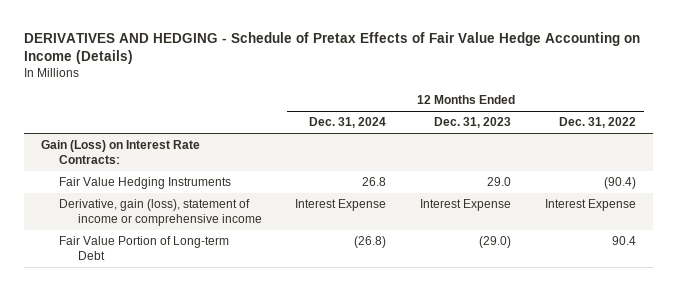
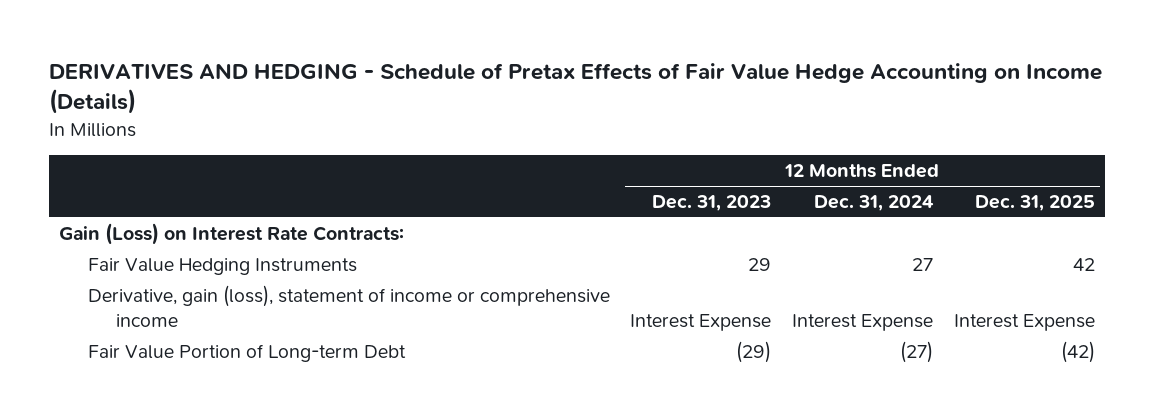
[558,117,636,129] Dec. 31, 2022 -> none
none -> [974,195,1095,212] Dec. 31, 2025
[362,177,387,187] 26.8 -> [911,258,933,272] 27
[487,177,512,187] 29.0 -> [748,258,772,272] 29
[354,236,387,249] (26.8) -> [899,341,933,364] (27)
[479,236,512,249] (29.0) -> [736,341,772,364] (29)

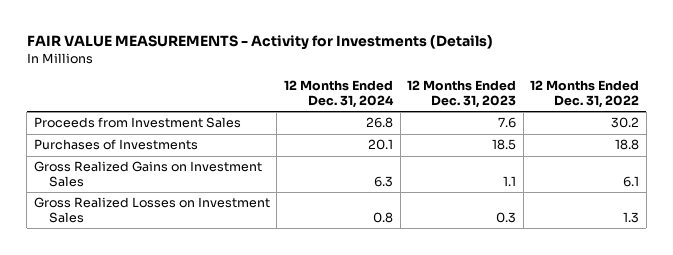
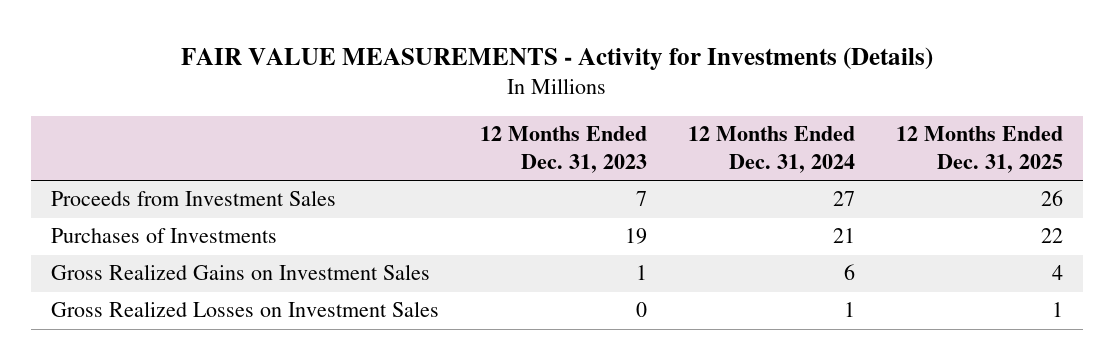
[530,80,640,109] 12 Months Ended Dec. 31, 2022 -> none
none -> [895,126,1063,174] 12 Months Ended Dec. 31, 2025
[366,117,394,129] 26.8 -> [833,191,856,207] 27
[498,117,517,129] 7.6 -> [636,191,648,207] 7
[368,139,394,151] 20.1 -> [833,228,856,244] 21
[492,139,517,151] 18.5 -> [625,228,648,245] 19
[374,176,394,188] 6.3 -> [844,264,856,281] 6
[503,176,517,187] 1.1 -> [636,265,648,281] 1
[373,212,394,224] 0.8 -> [844,302,856,318] 1
[496,212,517,224] 0.3 -> [636,302,648,318] 0

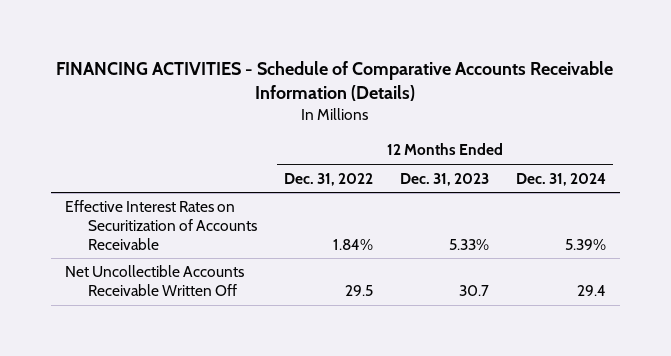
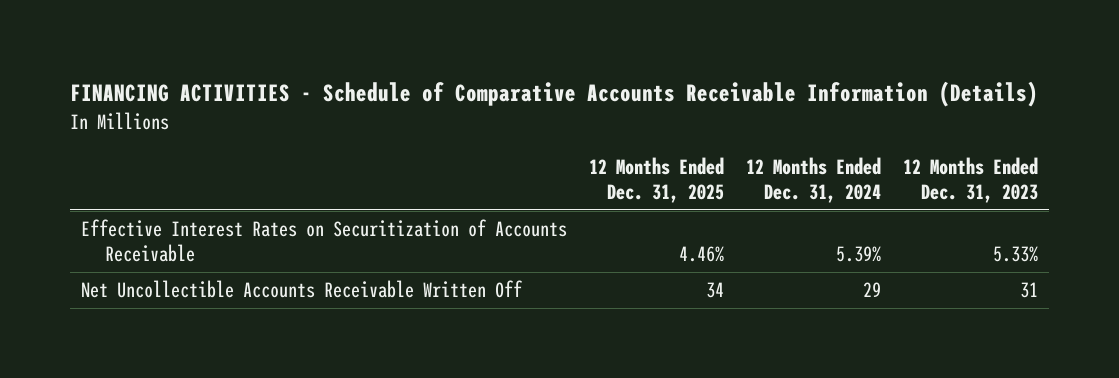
[284,172,374,186] Dec. 31, 2022 -> none
none -> [588,156,724,203] 12 Months Ended Dec. 31, 2025
[459,285,490,297] 30.7 -> [1020,281,1039,298] 31
[577,285,607,297] 29.4 -> [863,281,882,297] 29

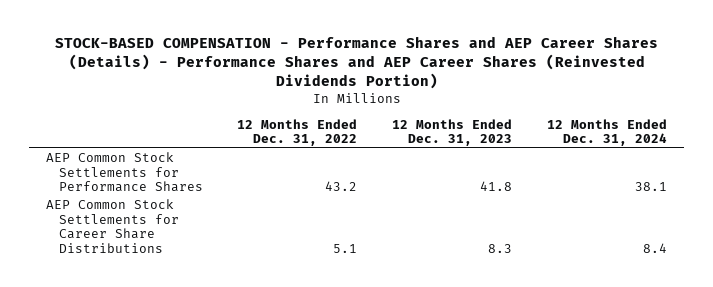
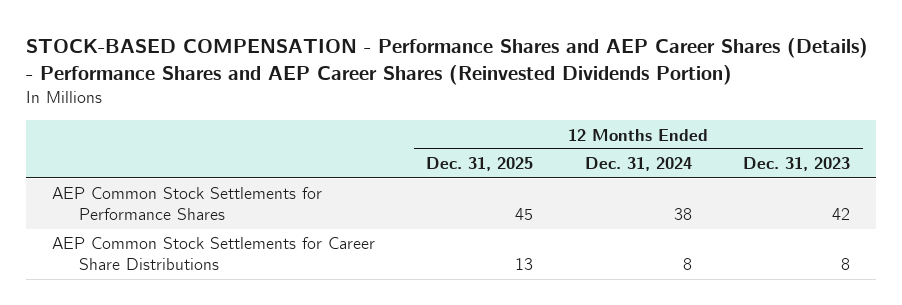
[237,118,358,147] 12 Months Ended Dec. 31, 2022 -> none
none -> [426,157,534,172] Dec. 31, 2025
[480,181,513,192] 41.8 -> [832,208,851,221] 42
[634,182,667,192] 38.1 -> [673,208,692,221] 38
[488,243,513,253] 8.3 -> [841,258,851,271] 8
[642,242,667,253] 8.4 -> [682,258,692,271] 8

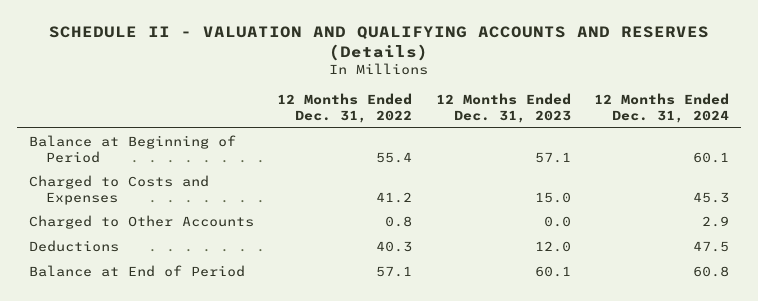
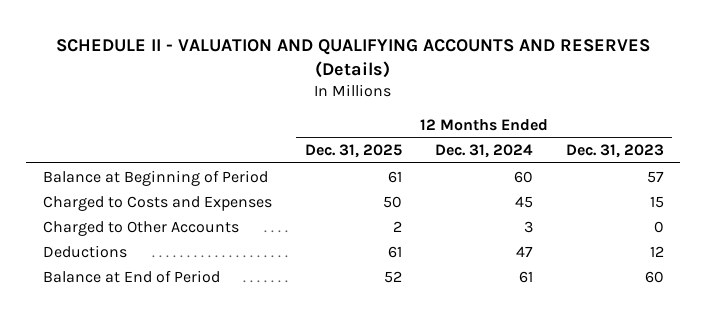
[277,93,413,124] 12 Months Ended Dec. 31, 2022 -> none
none -> [304,144,402,159] Dec. 31, 2025
[534,151,571,163] 57.1 -> [646,170,664,183] 57
[693,151,730,163] 60.1 -> [513,170,533,183] 60
[534,191,571,203] 15.0 -> [649,195,664,208] 15
[693,191,730,203] 45.3 -> [514,195,533,208] 45
[543,215,571,227] 0.0 -> [653,220,664,233] 0
[702,215,730,227] 2.9 -> [523,220,533,233] 3
[534,240,571,252] 12.0 -> [649,245,664,257] 12
[693,240,730,252] 47.5 -> [515,245,533,257] 47
[534,265,571,277] 60.1 -> [644,270,664,283] 60
[693,265,730,277] 60.8 -> [518,270,533,283] 61

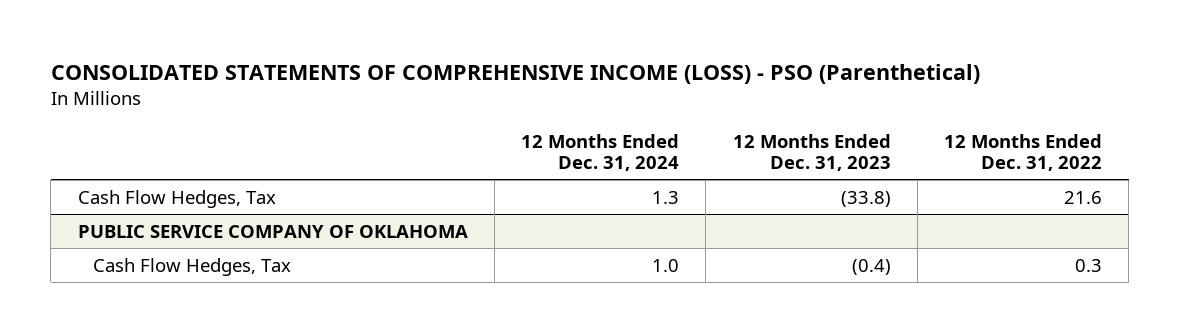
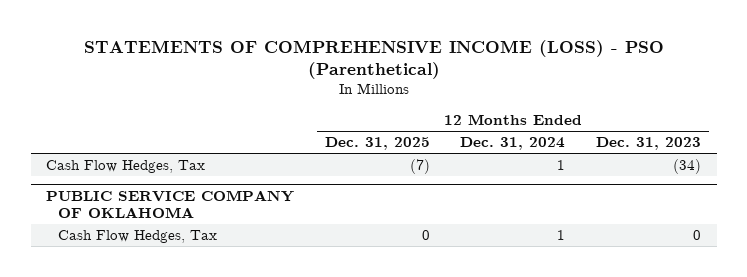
[50,63,980,84] CONSOLIDATED STATEMENTS OF COMPREHENSIVE INCOME (LOSS) - PSO (Parenthetical) -> [83,39,664,80] STATEMENTS OF COMPREHENSIVE INCOME (LOSS) - PSO (Parenthetical)
[944,133,1103,172] 12 Months Ended Dec. 31, 2022 -> none
none -> [324,137,430,151] Dec. 31, 2025
[652,190,680,204] 1.3 -> [557,160,566,171] 1
[840,190,891,207] (33.8) -> [673,159,702,175] (34)
[652,258,680,272] 1.0 -> [557,230,566,241] 1
[851,258,891,275] (0.4) -> [693,230,702,241] 0

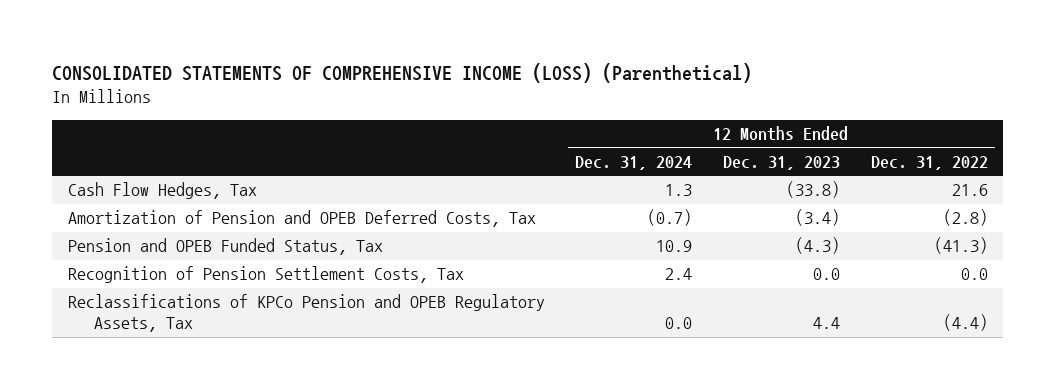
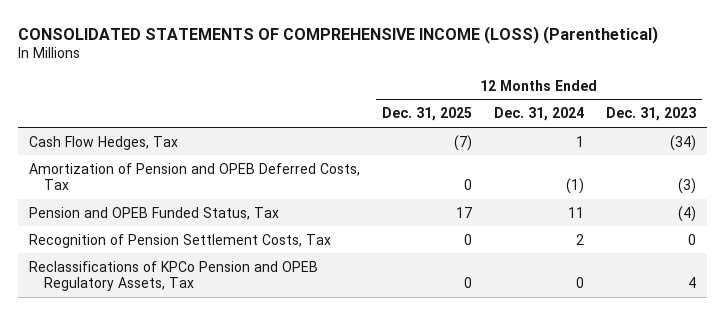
[870,156,988,171] Dec. 31, 2022 -> none
none -> [381,107,472,122] Dec. 31, 2025
[665,184,693,197] 1.3 -> [576,135,585,147] 1
[785,181,840,199] (33.8) -> [670,134,697,151] (34)
[647,209,693,227] (0.7) -> [566,177,585,194] (1)
[794,209,840,227] (3.4) -> [678,177,697,194] (3)
[656,240,693,253] 10.9 -> [568,206,585,218] 11
[794,237,840,255] (4.3) -> [678,205,697,222] (4)
[665,268,693,281] 2.4 -> [576,233,585,245] 2
[812,268,840,281] 0.0 -> [688,233,697,245] 0
[665,317,693,330] 0.0 -> [576,276,585,288] 0
[812,317,840,330] 4.4 -> [688,276,697,288] 4

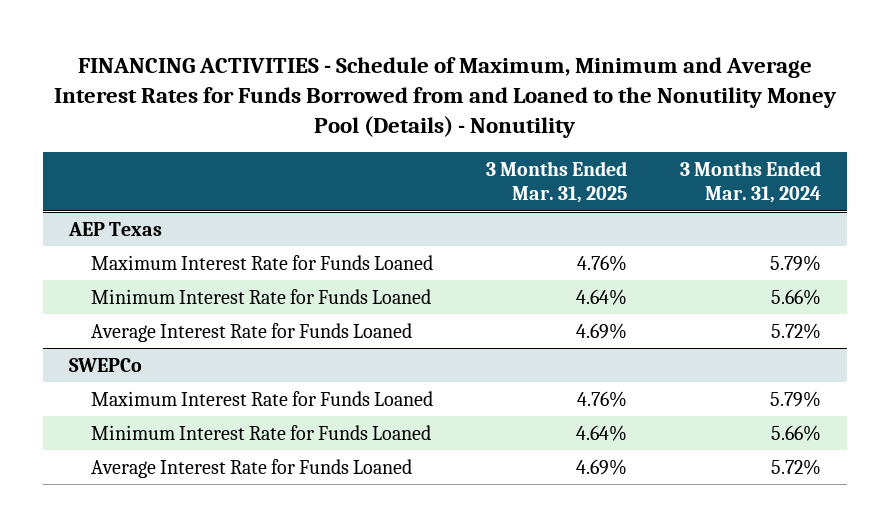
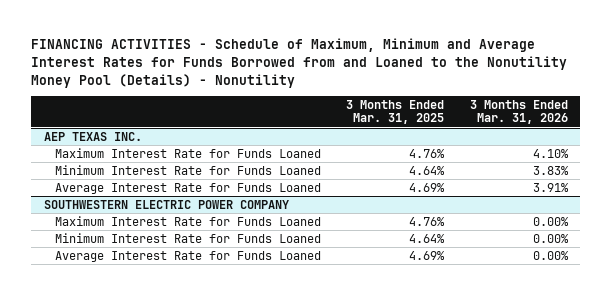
[679,160,821,204] 3 Months Ended Mar. 31, 2024 -> none
none -> [469,99,568,125] 3 Months Ended Mar. 31, 2026
[68,221,163,236] AEP Texas -> [43,131,142,141] AEP TEXAS INC.
[69,357,143,372] SWEPCo -> [43,199,289,209] SOUTHWESTERN ELECTRIC POWER COMPANY

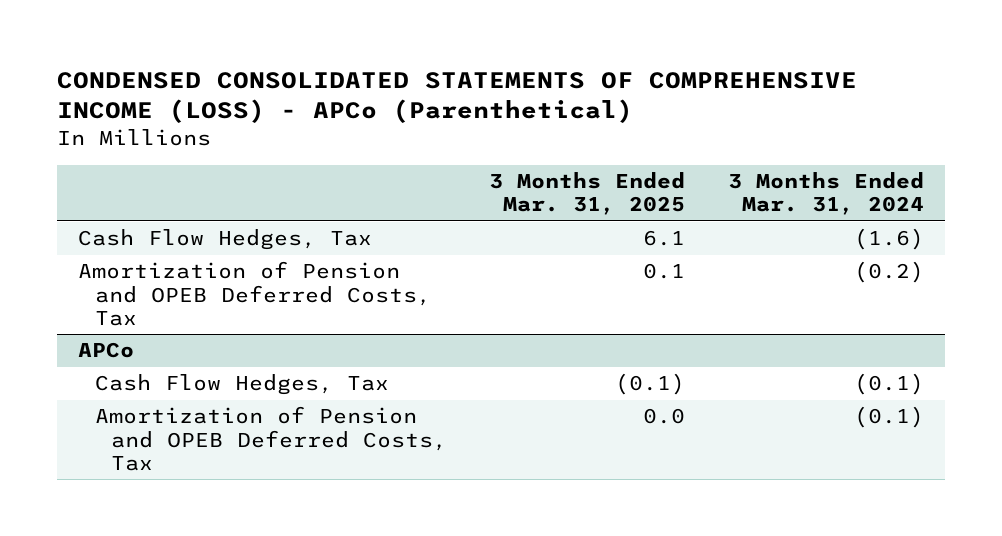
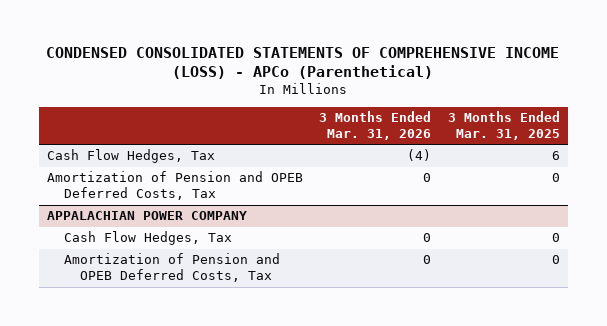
[727,172,924,216] 3 Months Ended Mar. 31, 2024 -> none
none -> [319,111,432,140] 3 Months Ended Mar. 31, 2026
[643,230,686,247] 6.1 -> [551,151,560,161] 6
[643,263,686,280] 0.1 -> [551,173,560,183] 0
[78,342,135,359] APCo -> [47,211,248,221] APPALACHIAN POWER COMPANY
[615,373,686,396] (0.1) -> [551,233,560,243] 0
[643,408,686,425] 0.0 -> [551,255,560,265] 0

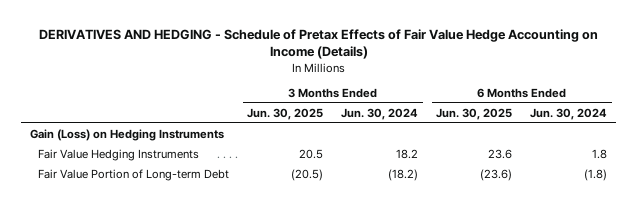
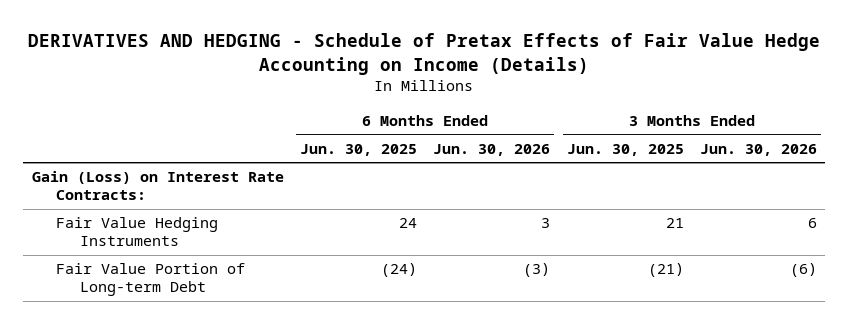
[341,107,419,120] Jun. 30, 2024 -> none
[530,107,608,120] Jun. 30, 2024 -> none
none -> [433,143,551,156] Jun. 30, 2026
none -> [700,143,818,156] Jun. 30, 2026
[30,129,225,142] Gain (Loss) on Hedging Instruments -> [31,171,284,201] Gain (Loss) on Interest Rate Contracts:
[299,149,324,160] 20.5 -> [665,218,684,229] 21
[488,149,513,160] 23.6 -> [399,218,418,229] 24
[291,169,324,182] (20.5) -> [647,263,684,278] (21)
[480,169,513,182] (23.6) -> [381,263,418,278] (24)

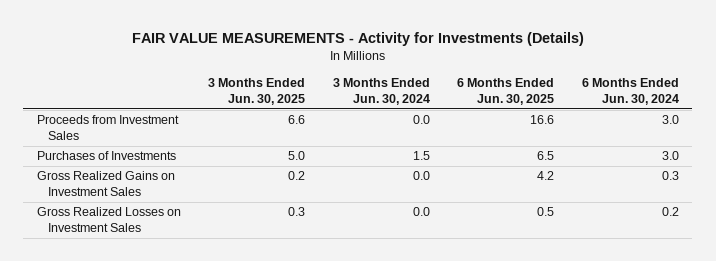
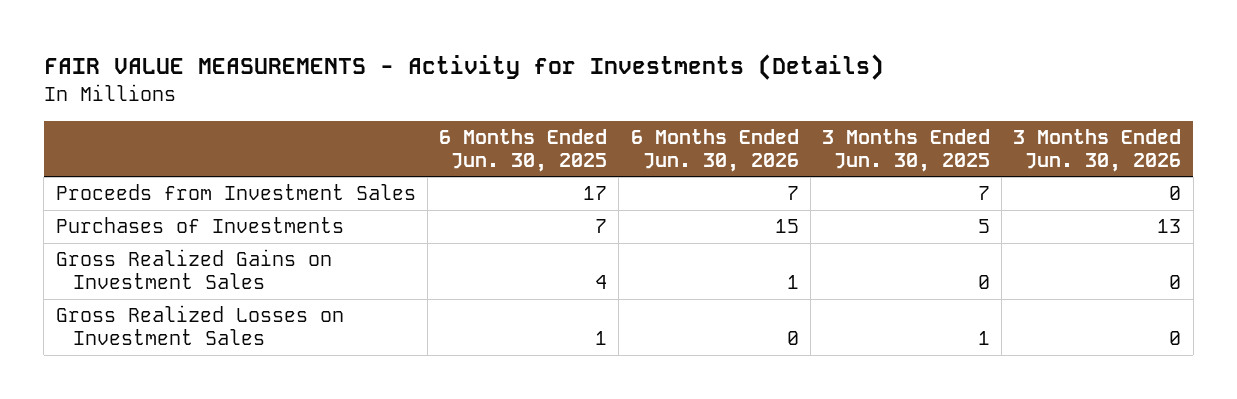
[332,78,430,106] 3 Months Ended Jun. 30, 2024 -> none
[581,78,679,106] 6 Months Ended Jun. 30, 2024 -> none
none -> [630,128,799,172] 6 Months Ended Jun. 30, 2026
none -> [1013,128,1182,172] 3 Months Ended Jun. 30, 2026
[288,115,306,125] 6.6 -> [977,186,990,201] 7
[530,115,555,125] 16.6 -> [583,186,608,201] 17
[288,151,306,161] 5.0 -> [977,219,990,234] 5
[537,151,555,161] 6.5 -> [595,219,608,234] 7
[288,171,306,181] 0.2 -> [977,275,990,290] 0
[537,171,555,181] 4.2 -> [595,275,608,290] 4
[288,207,306,217] 0.3 -> [977,331,990,346] 1
[537,207,555,217] 0.5 -> [595,331,608,346] 1

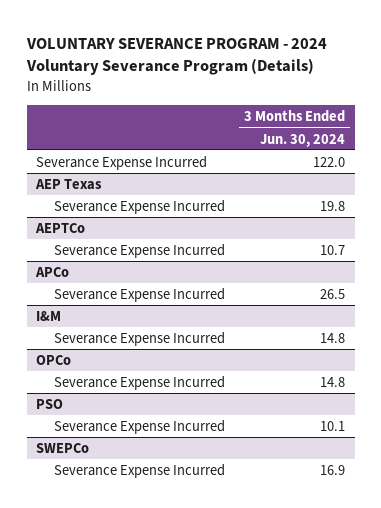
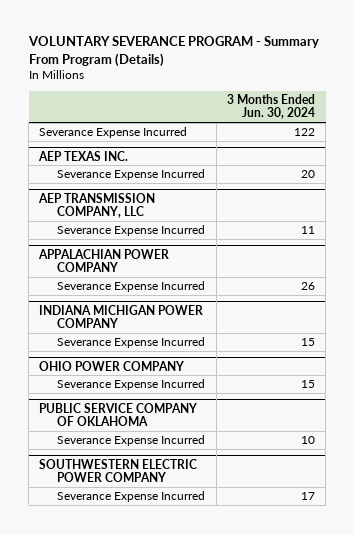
[25,38,327,76] VOLUNTARY SEVERANCE PROGRAM - 2024 Voluntary Severance Program (Details) -> [27,36,319,68] VOLUNTARY SEVERANCE PROGRAM - Summary From Program (Details)
[313,156,346,167] 122.0 -> [294,127,316,136] 122
[35,178,103,190] AEP Texas -> [38,150,129,161] AEP TEXAS INC.
[320,200,346,211] 19.8 -> [301,169,316,178] 20
[35,222,86,233] AEPTCo -> [38,192,156,219] AEP TRANSMISSION COMPANY, LLC
[320,244,346,255] 10.7 -> [301,225,316,234] 11
[35,266,70,277] APCo -> [38,248,170,273] APPALACHIAN POWER COMPANY
[320,288,346,299] 26.5 -> [301,281,316,290] 26
[36,310,62,321] I&M -> [39,304,204,329] INDIANA MICHIGAN POWER COMPANY
[320,332,346,343] 14.8 -> [301,337,316,346] 15
[36,354,72,365] OPCo -> [39,360,185,371] OHIO POWER COMPANY
[320,376,346,387] 14.8 -> [301,379,316,388] 15
[36,398,64,409] PSO -> [39,402,198,427] PUBLIC SERVICE COMPANY OF OKLAHOMA
[320,420,346,431] 10.1 -> [301,435,316,444] 10
[36,442,90,453] SWEPCo -> [39,458,198,483] SOUTHWESTERN ELECTRIC POWER COMPANY
[320,464,346,475] 16.9 -> [301,491,316,500] 17

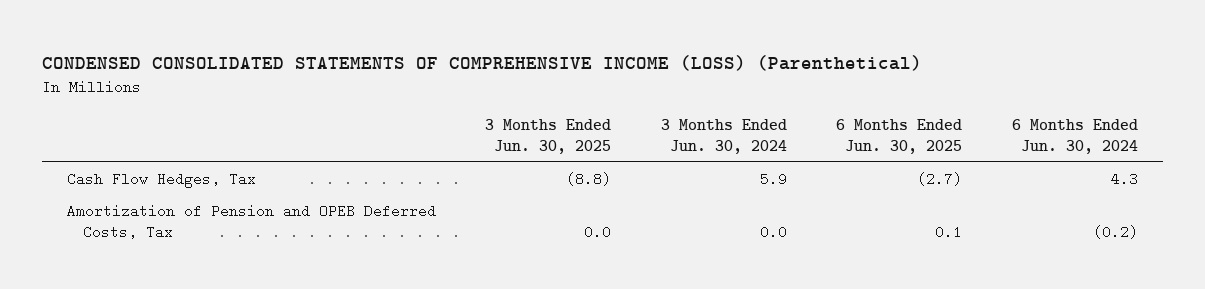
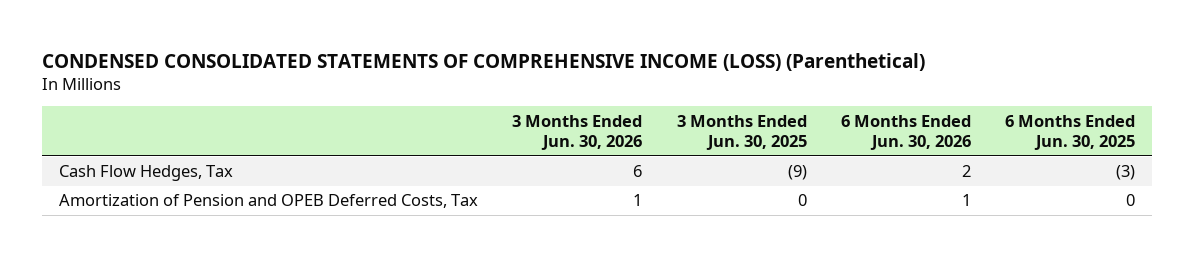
[660,119,787,154] 3 Months Ended Jun. 30, 2024 -> none
[1011,119,1138,154] 6 Months Ended Jun. 30, 2024 -> none
none -> [512,114,643,150] 3 Months Ended Jun. 30, 2026
none -> [841,114,972,150] 6 Months Ended Jun. 30, 2026
[566,172,612,187] (8.8) -> [787,165,807,181] (9)
[917,172,963,187] (2.7) -> [1116,165,1136,181] (3)
[584,224,612,239] 0.0 -> [797,194,807,207] 0
[935,224,963,239] 0.1 -> [1126,194,1136,207] 0

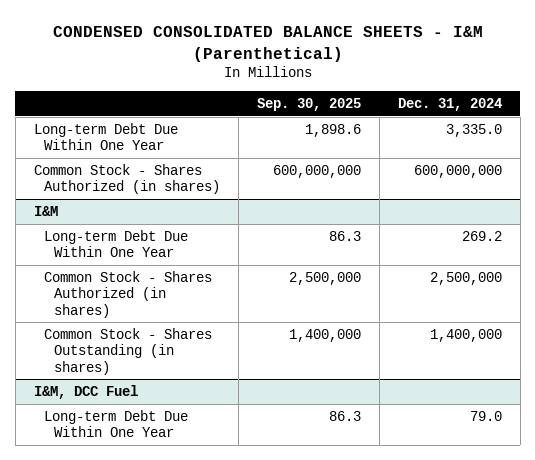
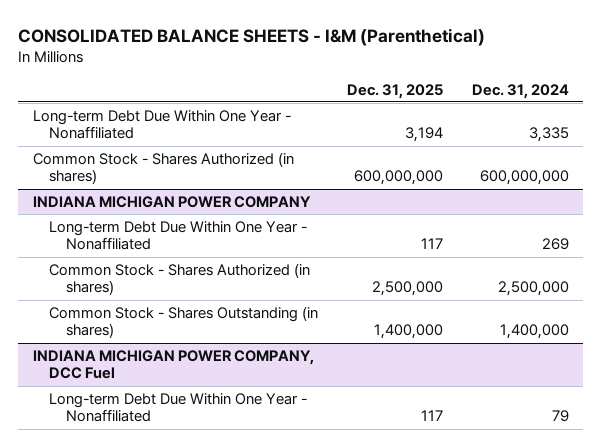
[52,25,483,62] CONDENSED CONSOLIDATED BALANCE SHEETS - I&M (Parenthetical) -> [18,27,486,46] CONSOLIDATED BALANCE SHEETS - I&M (Parenthetical)
[256,98,361,112] Sep. 30, 2025 -> none
none -> [347,83,444,99] Dec. 31, 2025
[33,122,178,151] Long-term Debt Due Within One Year -> [32,109,291,140] Long-term Debt Due Within One Year - Nonaffiliated
[445,123,502,137] 3,335.0 -> [528,127,569,143] 3,335
[33,205,58,216] I&M -> [32,195,311,208] INDIANA MICHIGAN POWER COMPANY
[43,229,188,258] Long-term Debt Due Within One Year -> [49,220,308,251] Long-term Debt Due Within One Year - Nonaffiliated
[461,230,502,241] 269.2 -> [541,238,569,251] 269
[33,384,138,399] I&M, DCC Fuel -> none
none -> [32,349,314,380] INDIANA MICHIGAN POWER COMPANY, DCC Fuel
[43,409,188,438] Long-term Debt Due Within One Year -> [49,392,308,423] Long-term Debt Due Within One Year - Nonaffiliated
[469,410,502,421] 79.0 -> [551,410,569,423] 79

